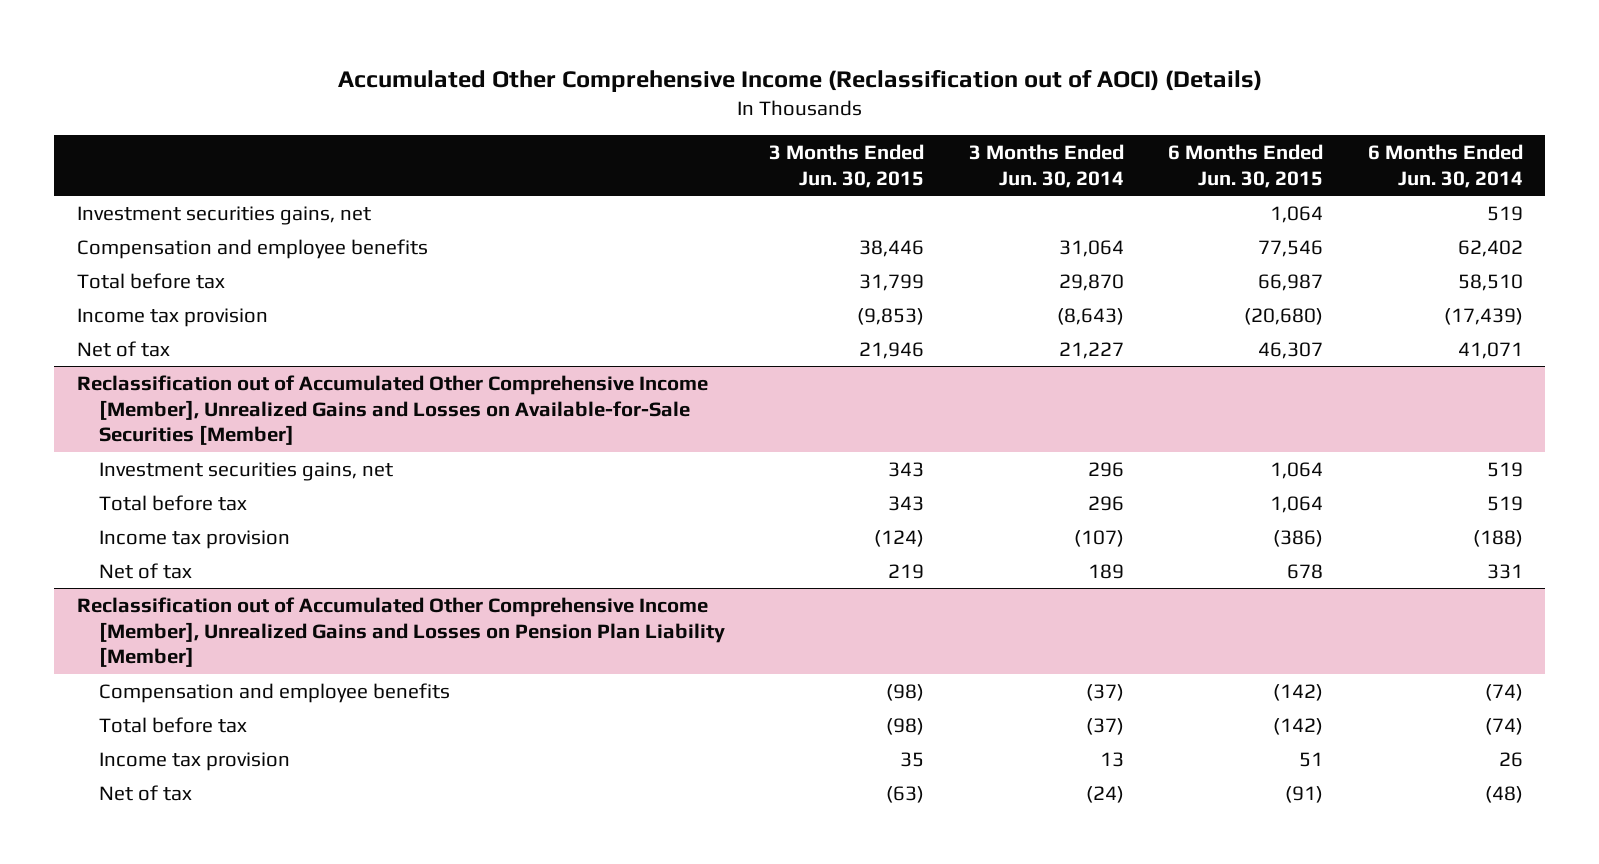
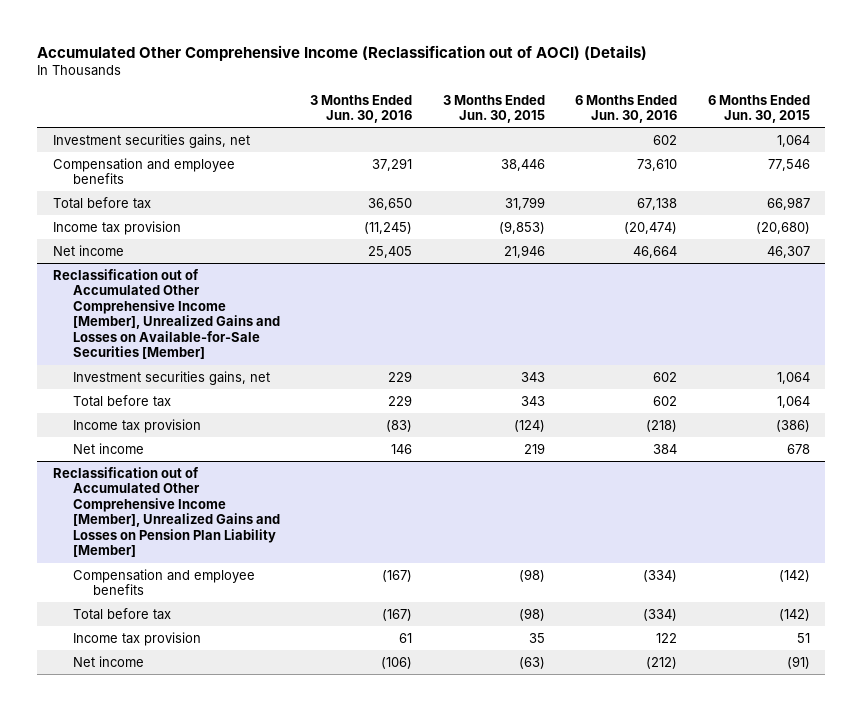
[968,144,1124,188] 3 Months Ended Jun. 30, 2014 -> none
[1367,144,1523,188] 6 Months Ended Jun. 30, 2014 -> none
none -> [310,94,413,124] 3 Months Ended Jun. 30, 2016
none -> [575,94,678,124] 6 Months Ended Jun. 30, 2016
[76,340,170,357] Net of tax -> [52,244,124,256] Net income
[98,562,192,579] Net of tax -> [72,442,144,454] Net income
[98,784,192,801] Net of tax -> [72,655,144,667] Net income

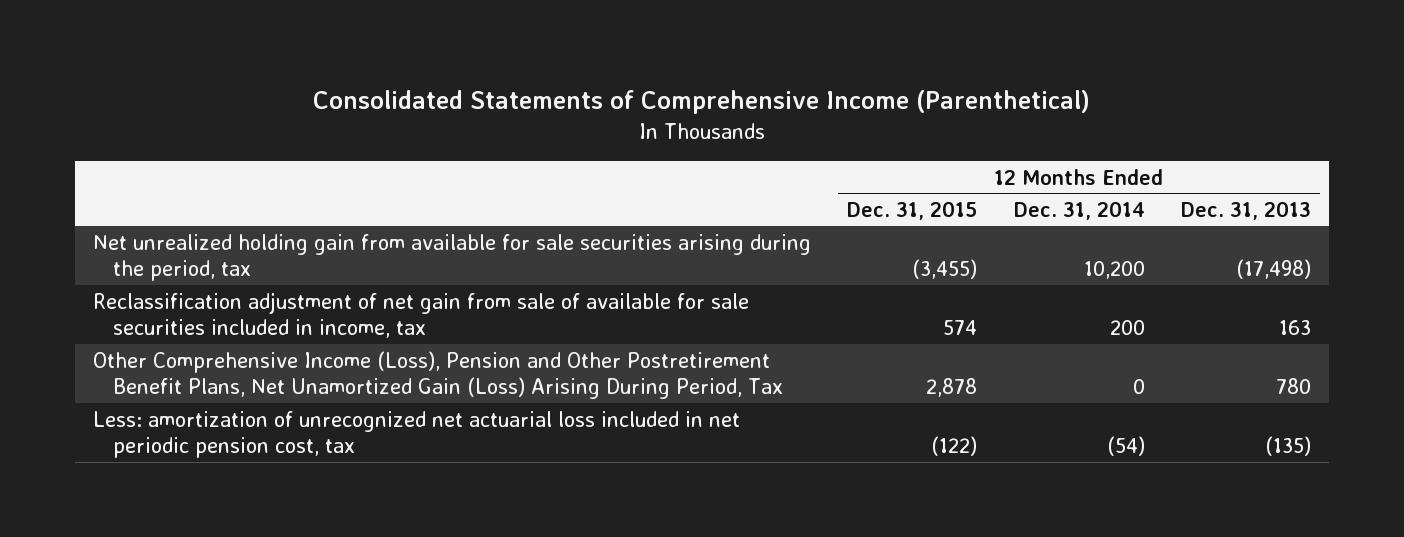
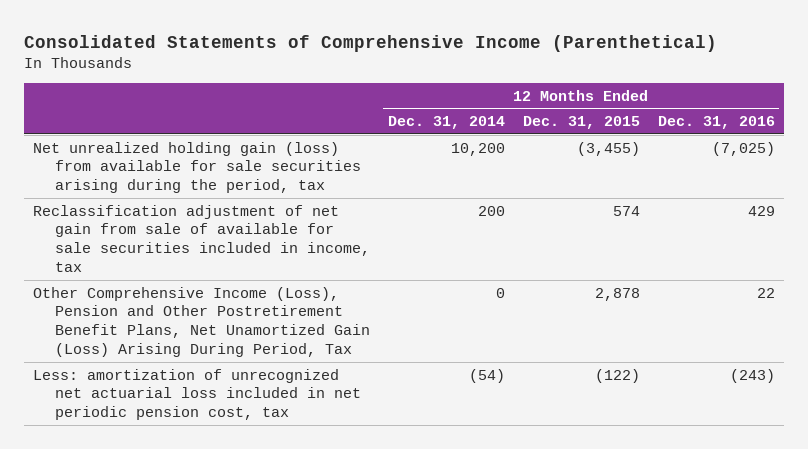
[1180,200,1311,220] Dec. 31, 2013 -> none
none -> [657,116,775,130] Dec. 31, 2016
[93,233,812,282] Net unrealized holding gain from available for sale securities arising during the period, tax -> [33,141,361,194] Net unrealized holding gain (loss) from available for sale securities arising during the period, tax

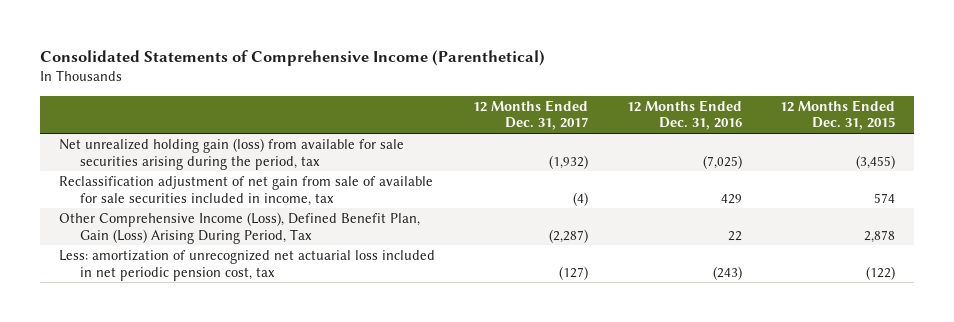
[387,116,505,130] Dec. 31, 2014 -> none
none -> [473,99,589,131] 12 Months Ended Dec. 31, 2017
[33,286,370,357] Other Comprehensive Income (Loss), Pension and Other Postretirement Benefit Plans, Net Unamortized Gain (Loss) Arising During Period, Tax -> [58,212,420,244] Other Comprehensive Income (Loss), Defined Benefit Plan, Gain (Loss) Arising During Period, Tax

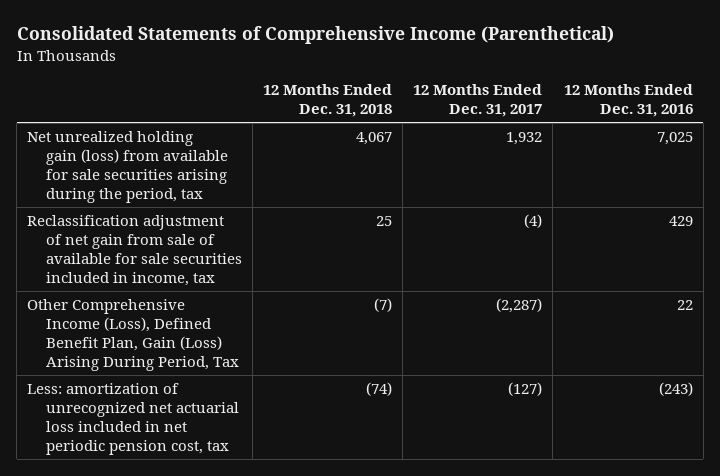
[780,99,896,131] 12 Months Ended Dec. 31, 2015 -> none
none -> [262,84,392,118] 12 Months Ended Dec. 31, 2018
[549,154,589,169] (1,932) -> [506,132,543,146] 1,932
[702,154,742,169] (7,025) -> [656,132,693,146] 7,025

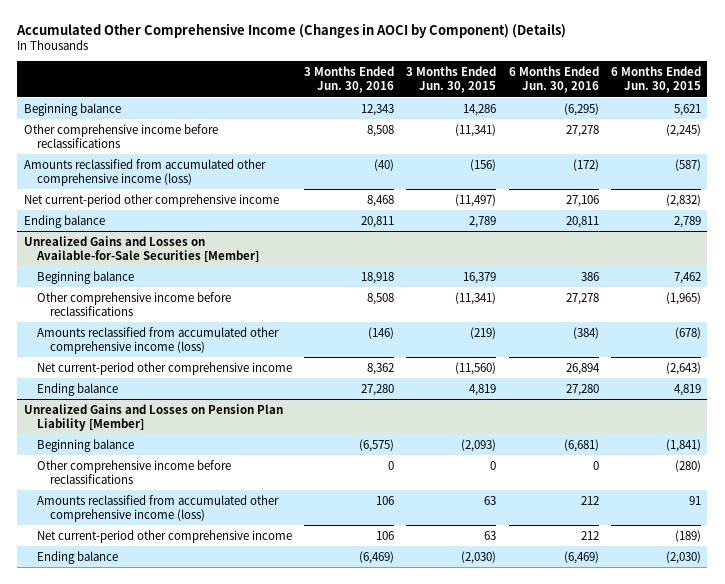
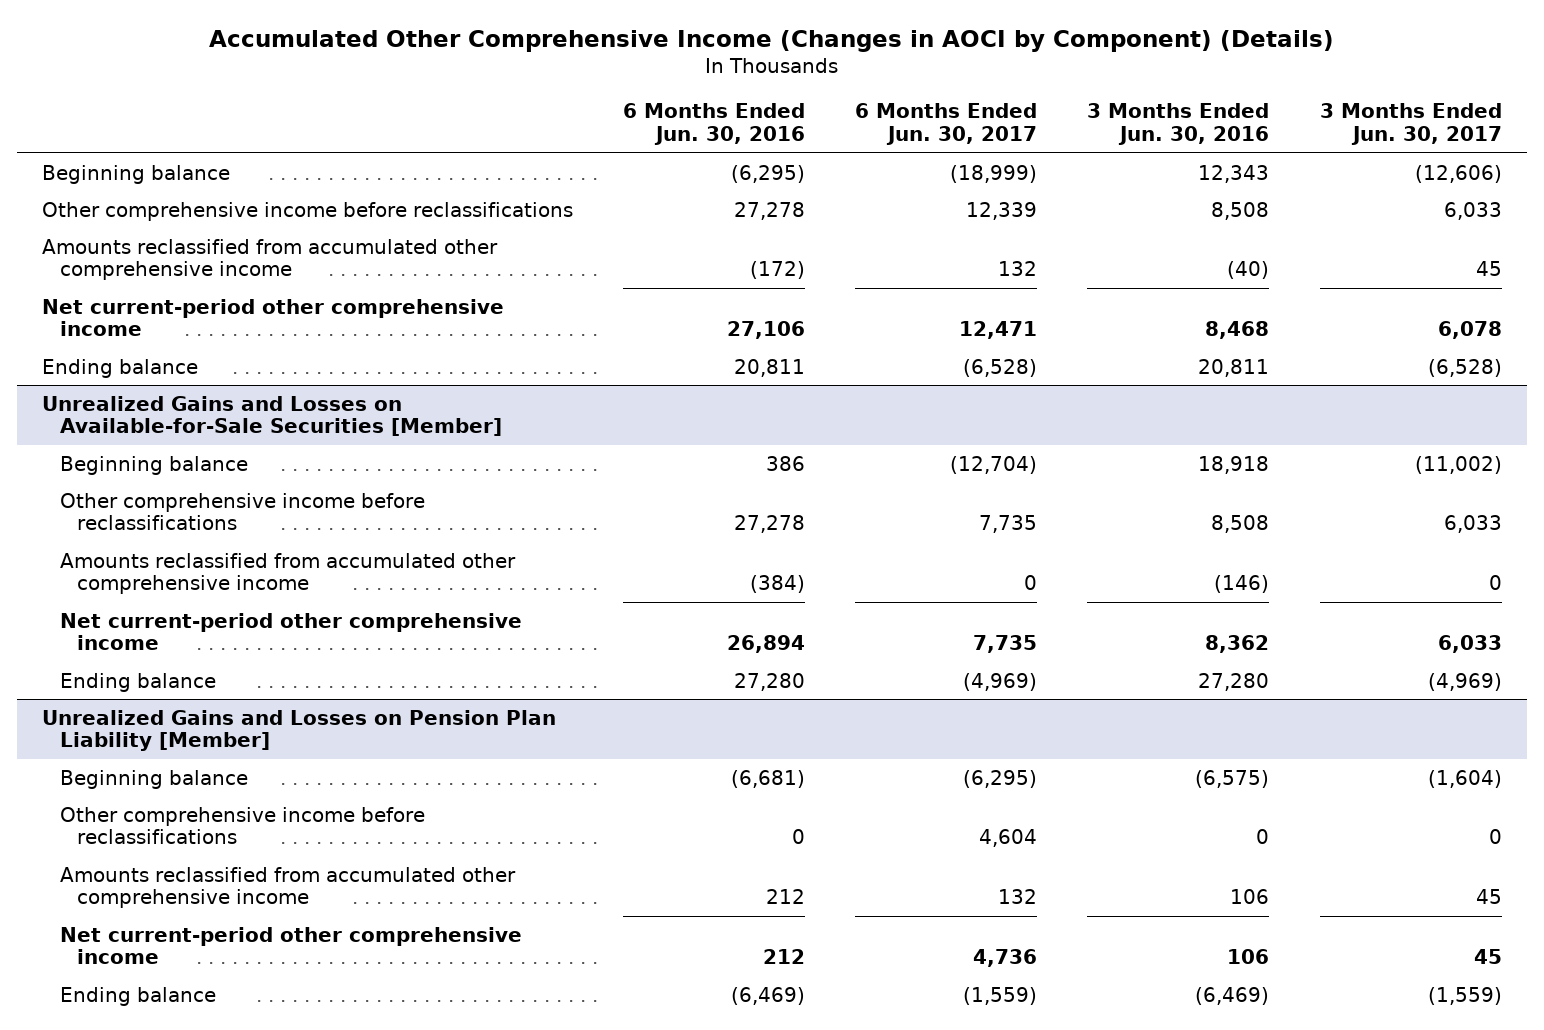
[406,66,497,94] 3 Months Ended Jun. 30, 2015 -> none
[610,66,701,94] 6 Months Ended Jun. 30, 2015 -> none
none -> [855,103,1038,146] 6 Months Ended Jun. 30, 2017
none -> [1319,103,1502,146] 3 Months Ended Jun. 30, 2017
[23,158,266,186] Amounts reclassified from accumulated other comprehensive income (loss) -> [42,238,499,281] Amounts reclassified from accumulated other comprehensive income
[36,326,279,354] Amounts reclassified from accumulated other comprehensive income (loss) -> [59,552,516,595] Amounts reclassified from accumulated other comprehensive income
[36,494,279,522] Amounts reclassified from accumulated other comprehensive income (loss) -> [59,866,516,909] Amounts reclassified from accumulated other comprehensive income

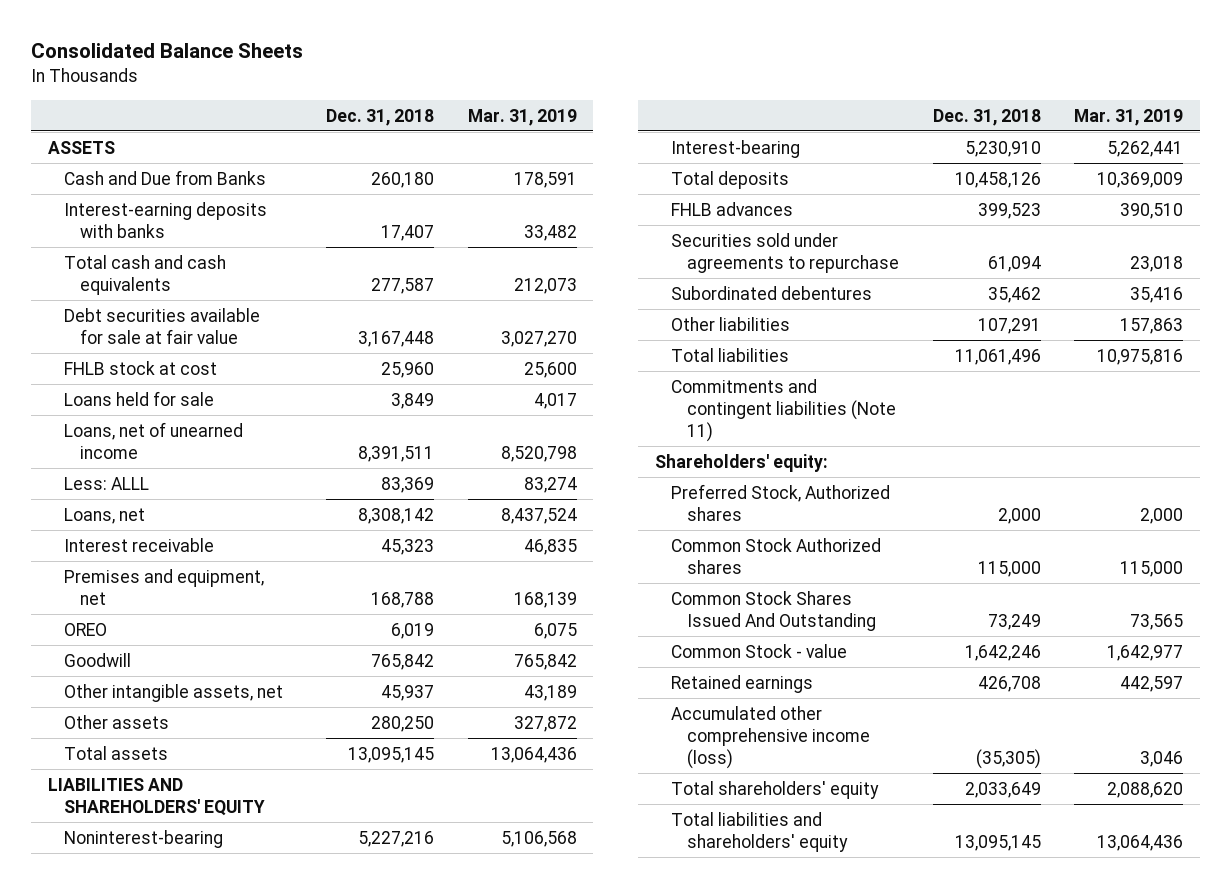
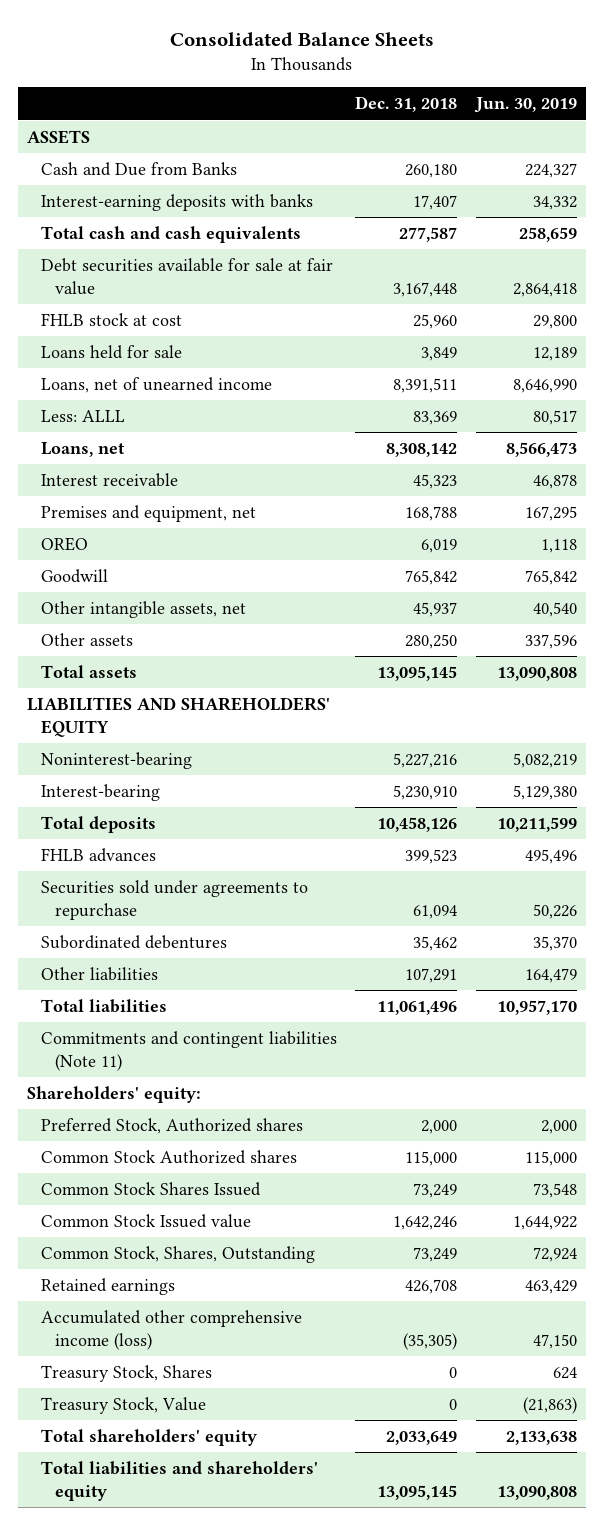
[467,108,577,126] Mar. 31, 2019 -> none
none -> [473,97,577,114] Jun. 30, 2019
[670,590,876,631] Common Stock Shares Issued And Outstanding -> [41,1181,262,1196] Common Stock Shares Issued
[670,643,847,658] Common Stock - value -> [41,1213,252,1228] Common Stock Issued value
none -> [41,1245,316,1263] Common Stock, Shares, Outstanding
none -> [41,1364,213,1382] Treasury Stock, Shares
none -> [41,1396,207,1414] Treasury Stock, Value

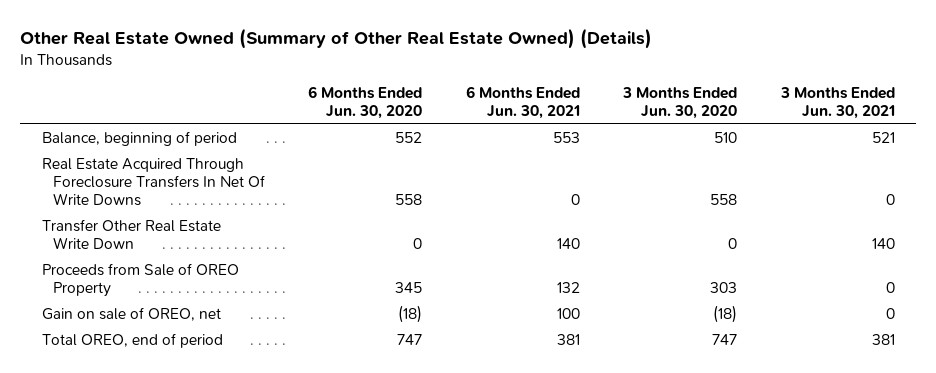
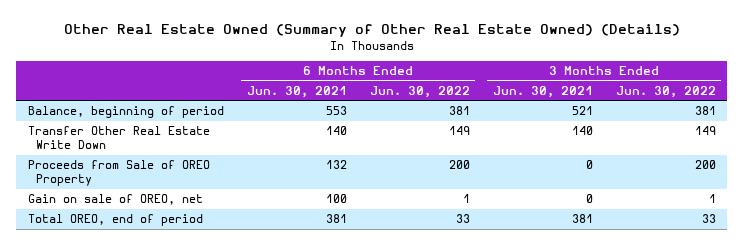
[308,86,423,120] 6 Months Ended Jun. 30, 2020 -> none
[622,87,738,120] 3 Months Ended Jun. 30, 2020 -> none
none -> [369,85,470,98] Jun. 30, 2022
none -> [615,85,716,98] Jun. 30, 2022
[41,158,265,207] Real Estate Acquired Through Foreclosure Transfers In Net Of Write Downs -> none

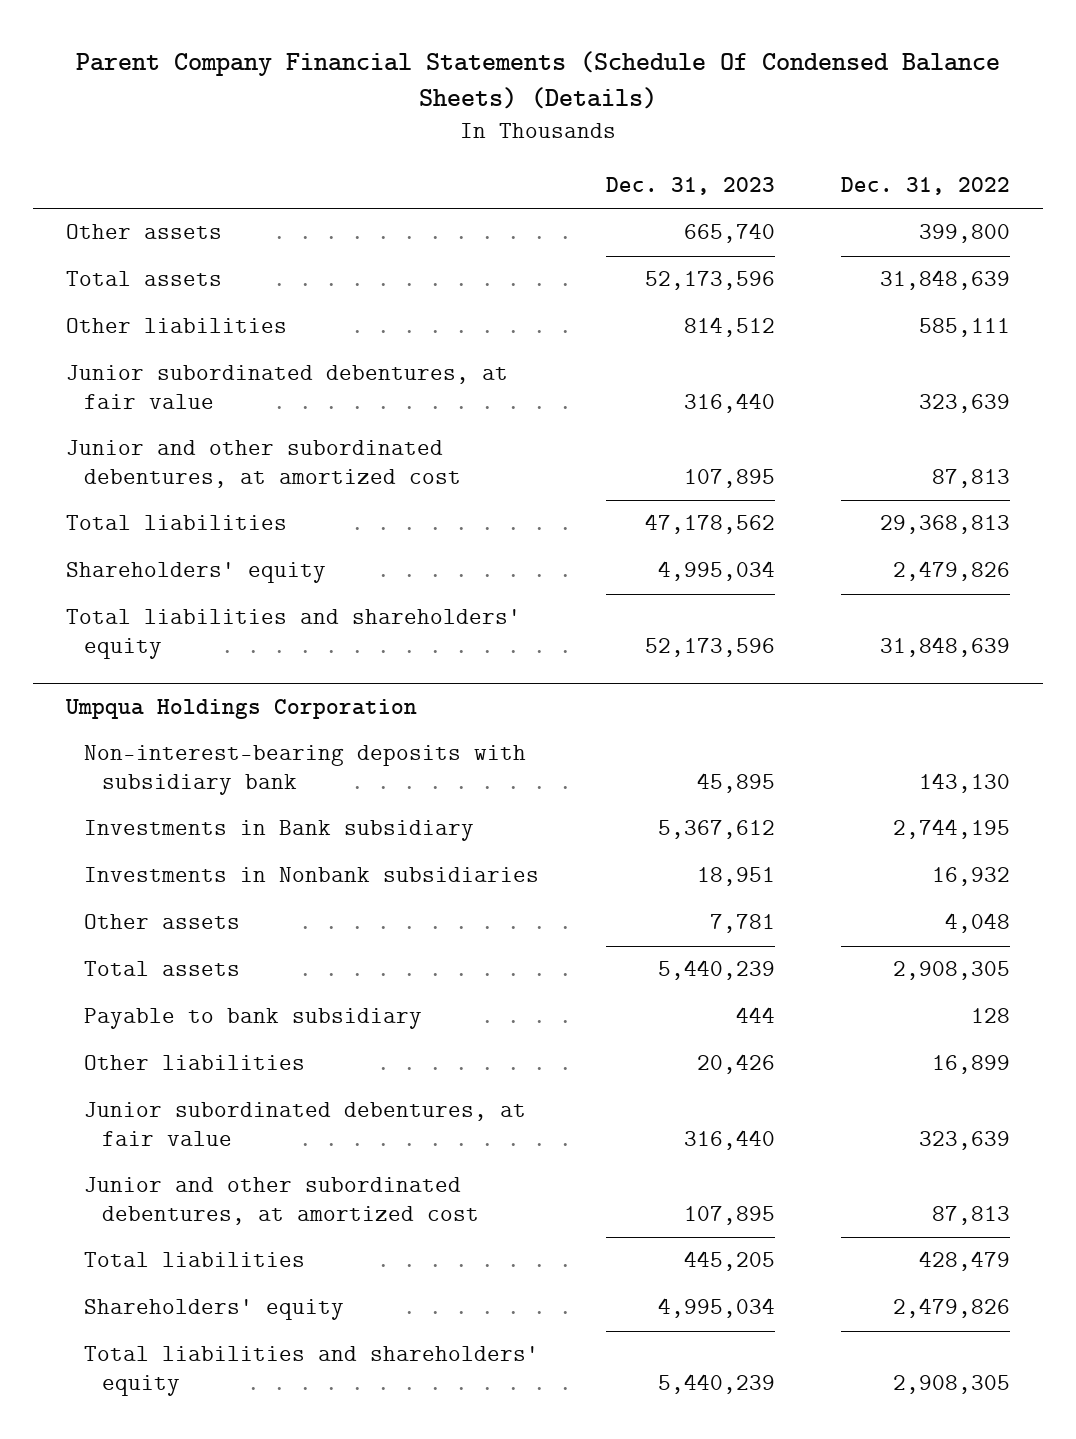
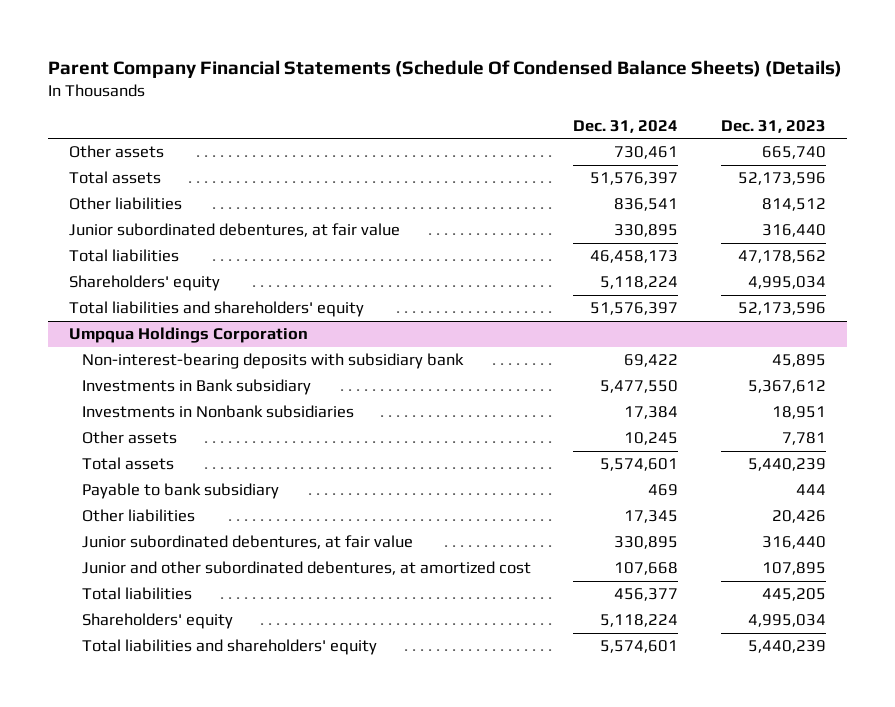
[841,177,1011,196] Dec. 31, 2022 -> none
none -> [573,119,679,133] Dec. 31, 2024
[66,440,462,488] Junior and other subordinated debentures, at amortized cost -> none

